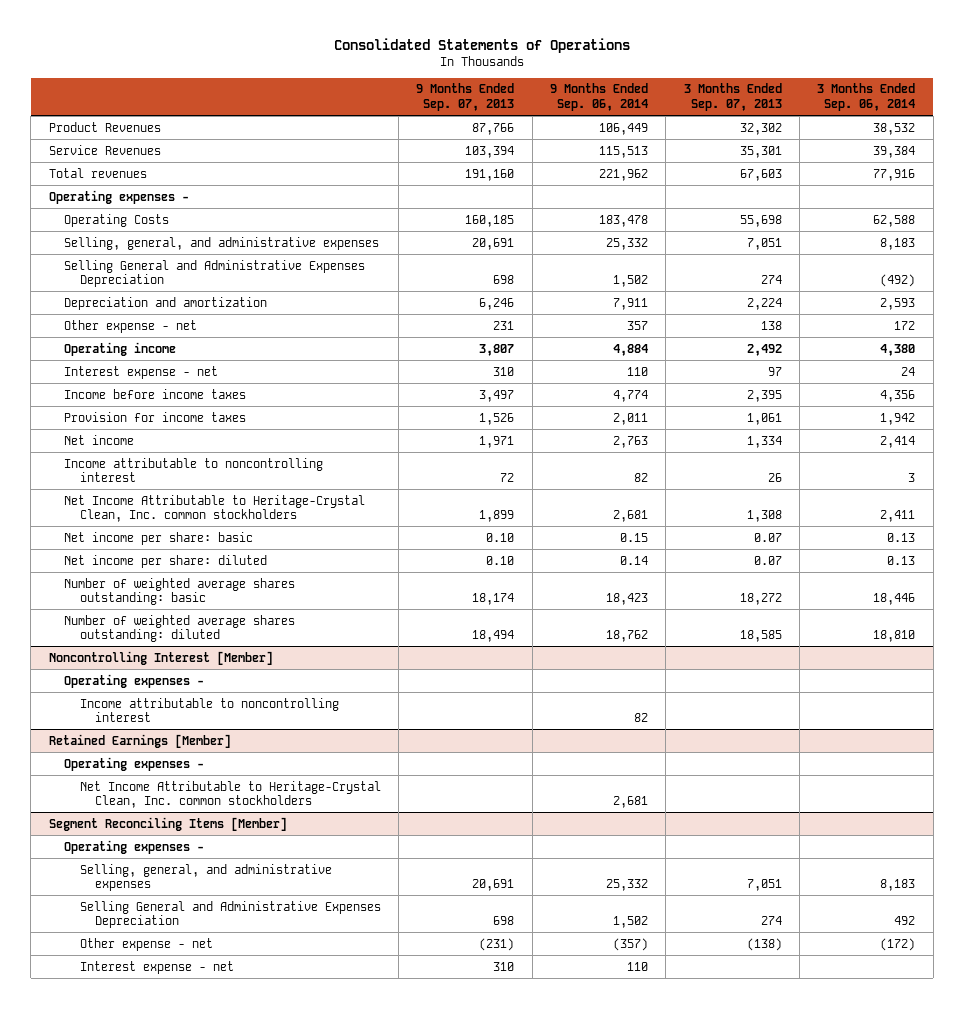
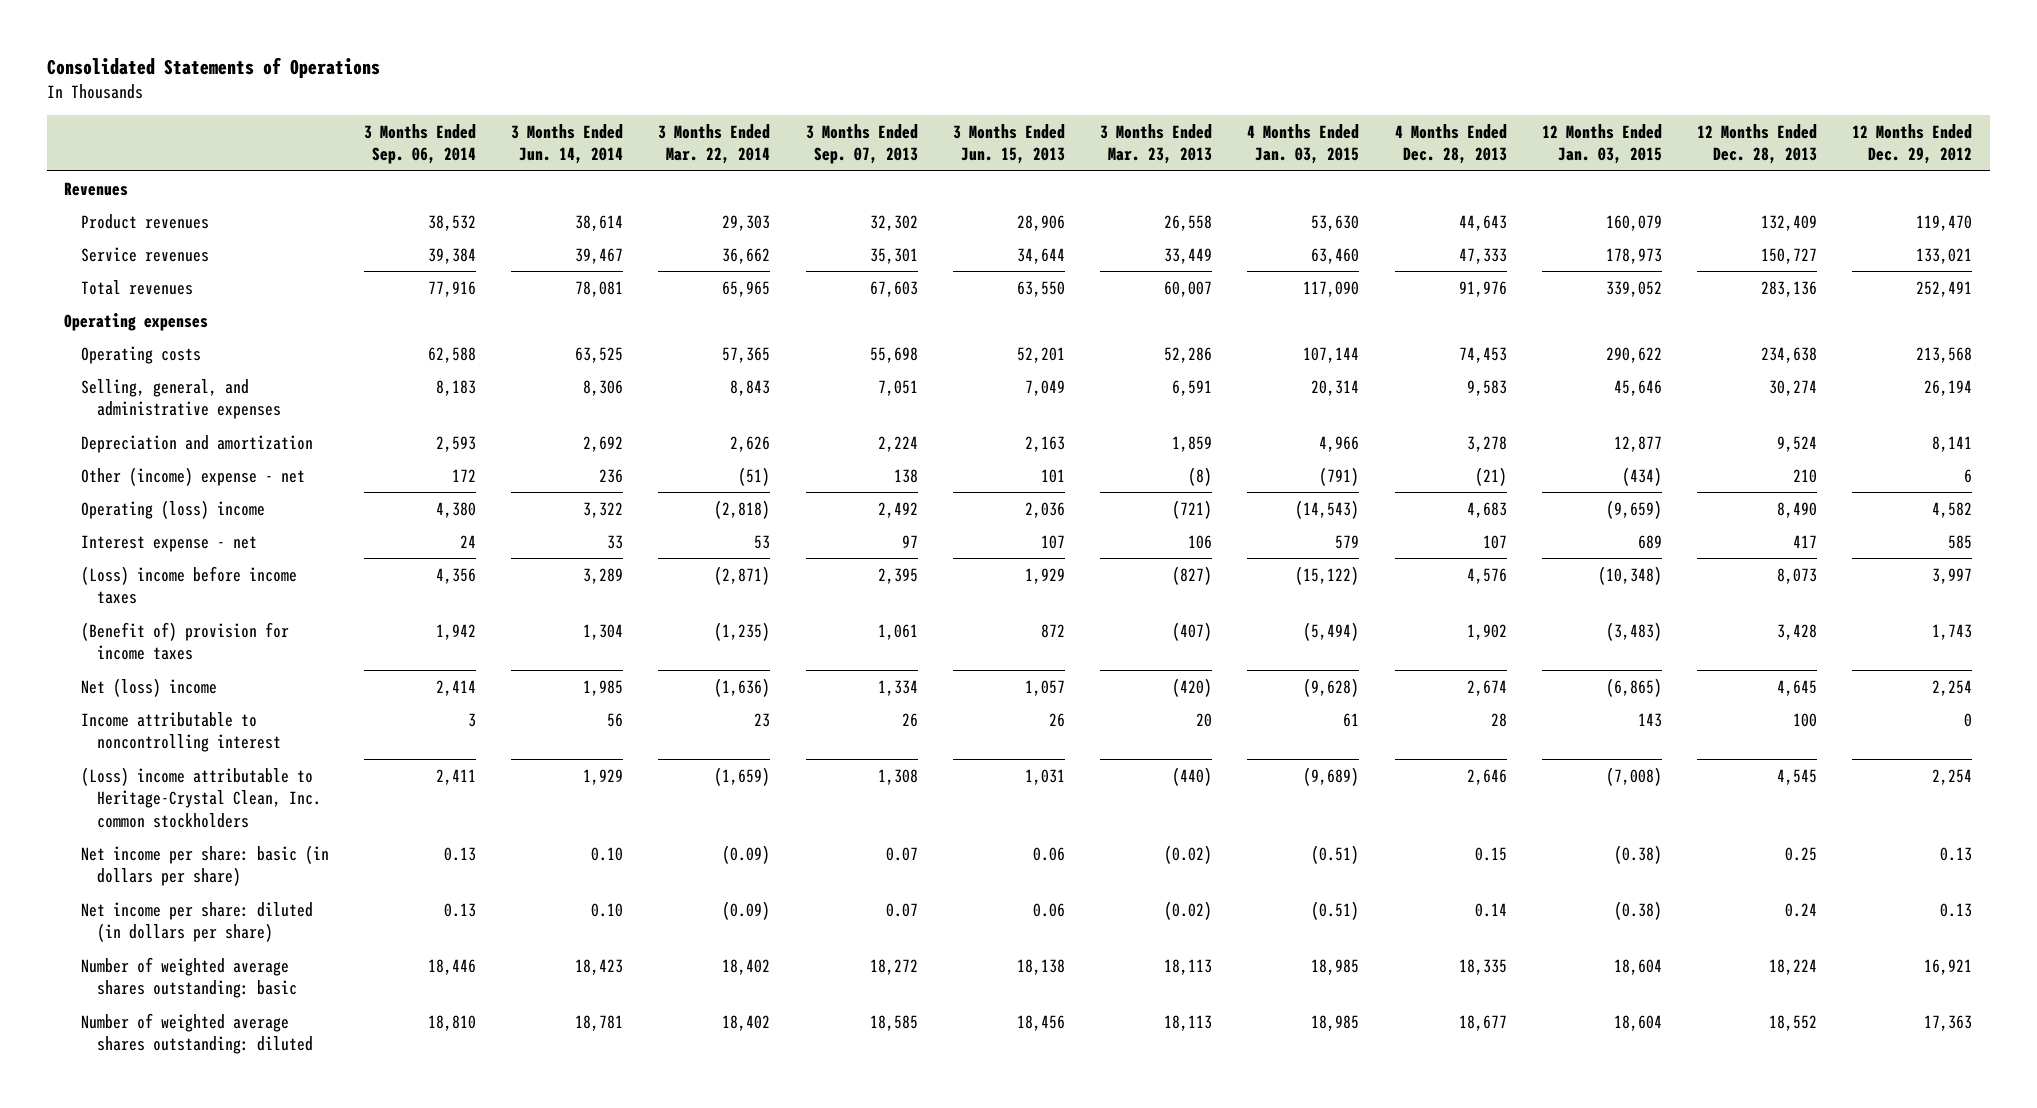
[416,83,515,111] 9 Months Ended Sep. 07, 2013 -> none
[550,83,649,111] 9 Months Ended Sep. 06, 2014 -> none
none -> [511,123,624,165] 3 Months Ended Jun. 14, 2014
none -> [658,123,771,165] 3 Months Ended Mar. 22, 2014
none -> [952,123,1065,165] 3 Months Ended Jun. 15, 2013
none -> [1100,123,1213,165] 3 Months Ended Mar. 23, 2013
none -> [1247,123,1360,165] 4 Months Ended Jan. 03, 2015
none -> [1394,123,1507,165] 4 Months Ended Dec. 28, 2013
none -> [1541,123,1662,165] 12 Months Ended Jan. 03, 2015
none -> [1697,123,1818,165] 12 Months Ended Dec. 28, 2013
none -> [1852,123,1973,165] 12 Months Ended Dec. 29, 2012
none -> [64,181,129,196] Revenues
[48,121,161,132] Product Revenues -> [80,213,209,229] Product revenues
[48,144,161,155] Service Revenues -> [80,246,209,262] Service revenues
[48,189,189,204] Operating expenses - -> [64,312,209,331] Operating expenses
[64,213,170,227] Operating Costs -> [80,345,201,364] Operating costs
[64,259,366,288] Selling General and Administrative Expenses Depreciation -> none
[64,319,198,333] Other expense - net -> [80,466,305,486] Other (income) expense - net
[64,341,177,356] Operating income -> [80,499,265,519] Operating (loss) income
[64,388,247,399] Income before income taxes -> [80,565,297,605] (Loss) income before income taxes
[64,411,247,422] Provision for income taxes -> [80,621,289,661] (Benefit of) provision for income taxes
[64,434,135,445] Net income -> [80,677,217,697] Net (loss) income
[64,494,366,523] Net Income Attributable to Heritage-Crystal Clean, Inc. common stockholders -> [80,766,322,828] (Loss) income attributable to Heritage-Crystal Clean, Inc. common stockholders
[64,531,254,545] Net income per share: basic -> [80,844,329,887] Net income per share: basic (in dollars per share)
[64,554,268,568] Net income per share: diluted -> [80,901,313,943] Net income per share: diluted (in dollars per share)
[48,650,273,665] Noncontrolling Interest [Member] -> none
[64,673,205,688] Operating expenses - -> none
[79,697,339,723] Income attributable to noncontrolling interest -> none
[48,733,231,748] Retained Earnings [Member] -> none
[64,756,205,771] Operating expenses - -> none
[79,780,381,809] Net Income Attributable to Heritage-Crystal Clean, Inc. common stockholders -> none
[48,816,287,831] Segment Reconciling Items [Member] -> none
[64,839,205,854] Operating expenses - -> none
[79,863,332,892] Selling, general, and administrative expenses -> none
[79,900,381,929] Selling General and Administrative Expenses Depreciation -> none
[79,937,213,951] Other expense - net -> none
[79,960,234,974] Interest expense - net -> none

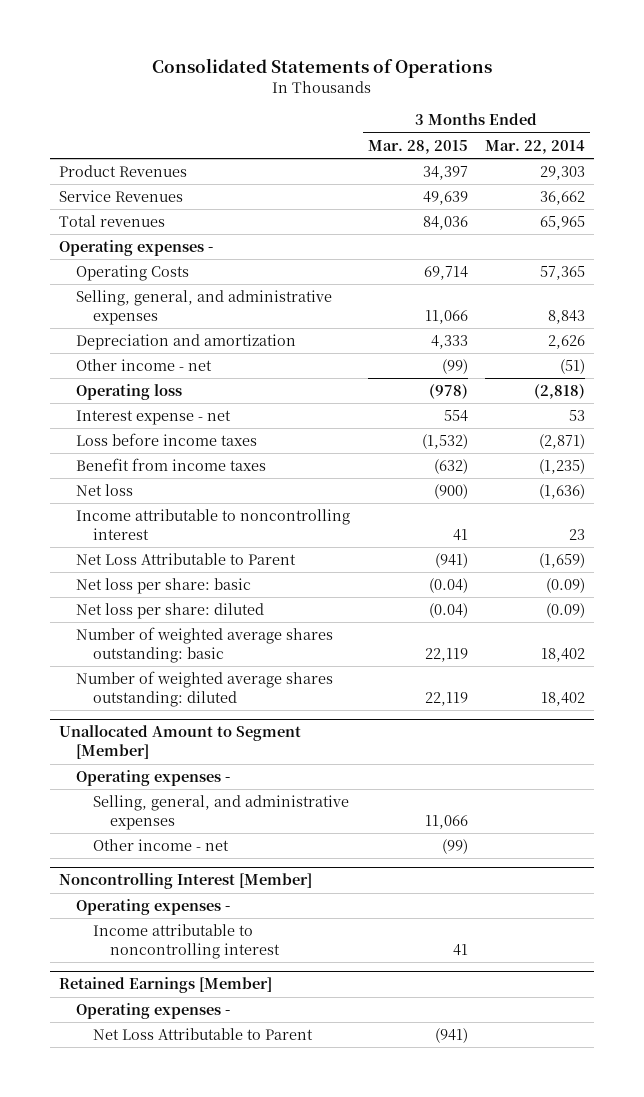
[363,123,476,165] 3 Months Ended Sep. 06, 2014 -> none
[511,123,624,165] 3 Months Ended Jun. 14, 2014 -> none
[805,123,918,165] 3 Months Ended Sep. 07, 2013 -> none
[952,123,1065,165] 3 Months Ended Jun. 15, 2013 -> none
[1100,123,1213,165] 3 Months Ended Mar. 23, 2013 -> none
[1247,123,1360,165] 4 Months Ended Jan. 03, 2015 -> none
[1394,123,1507,165] 4 Months Ended Dec. 28, 2013 -> none
[1541,123,1662,165] 12 Months Ended Jan. 03, 2015 -> none
[1697,123,1818,165] 12 Months Ended Dec. 28, 2013 -> none
[1852,123,1973,165] 12 Months Ended Dec. 29, 2012 -> none
none -> [367,139,468,154] Mar. 28, 2015
[64,181,129,196] Revenues -> none
[80,213,209,229] Product revenues -> [59,165,188,178] Product Revenues
[80,246,209,262] Service revenues -> [59,190,184,203] Service Revenues
[64,312,209,331] Operating expenses -> [59,240,214,257] Operating expenses -
[80,345,201,364] Operating costs -> [75,265,189,282] Operating Costs
[80,466,305,486] Other (income) expense - net -> [75,359,212,372] Other income - net
[80,499,265,519] Operating (loss) income -> [75,384,182,401] Operating loss
[80,565,297,605] (Loss) income before income taxes -> [75,433,257,447] Loss before income taxes
[80,621,289,661] (Benefit of) provision for income taxes -> [75,458,266,472] Benefit from income taxes
[80,677,217,697] Net (loss) income -> [75,484,133,497] Net loss
[80,766,322,828] (Loss) income attributable to Heritage-Crystal Clean, Inc. common stockholders -> [75,553,296,566] Net Loss Attributable to Parent
[80,844,329,887] Net income per share: basic (in dollars per share) -> [75,578,251,595] Net loss per share: basic
[80,901,313,943] Net income per share: diluted (in dollars per share) -> [75,603,264,620] Net loss per share: diluted
none -> [59,725,302,760] Unallocated Amount to Segment [Member]
none -> [75,770,230,787] Operating expenses -
none -> [92,795,349,830] Selling, general, and administrative expenses
none -> [92,839,229,852] Other income - net
none -> [59,873,313,890] Noncontrolling Interest [Member]
none -> [75,899,230,916] Operating expenses -
none -> [92,924,280,959] Income attributable to noncontrolling interest
none -> [59,977,273,994] Retained Earnings [Member]
none -> [75,1003,230,1020] Operating expenses -
none -> [92,1028,313,1041] Net Loss Attributable to Parent

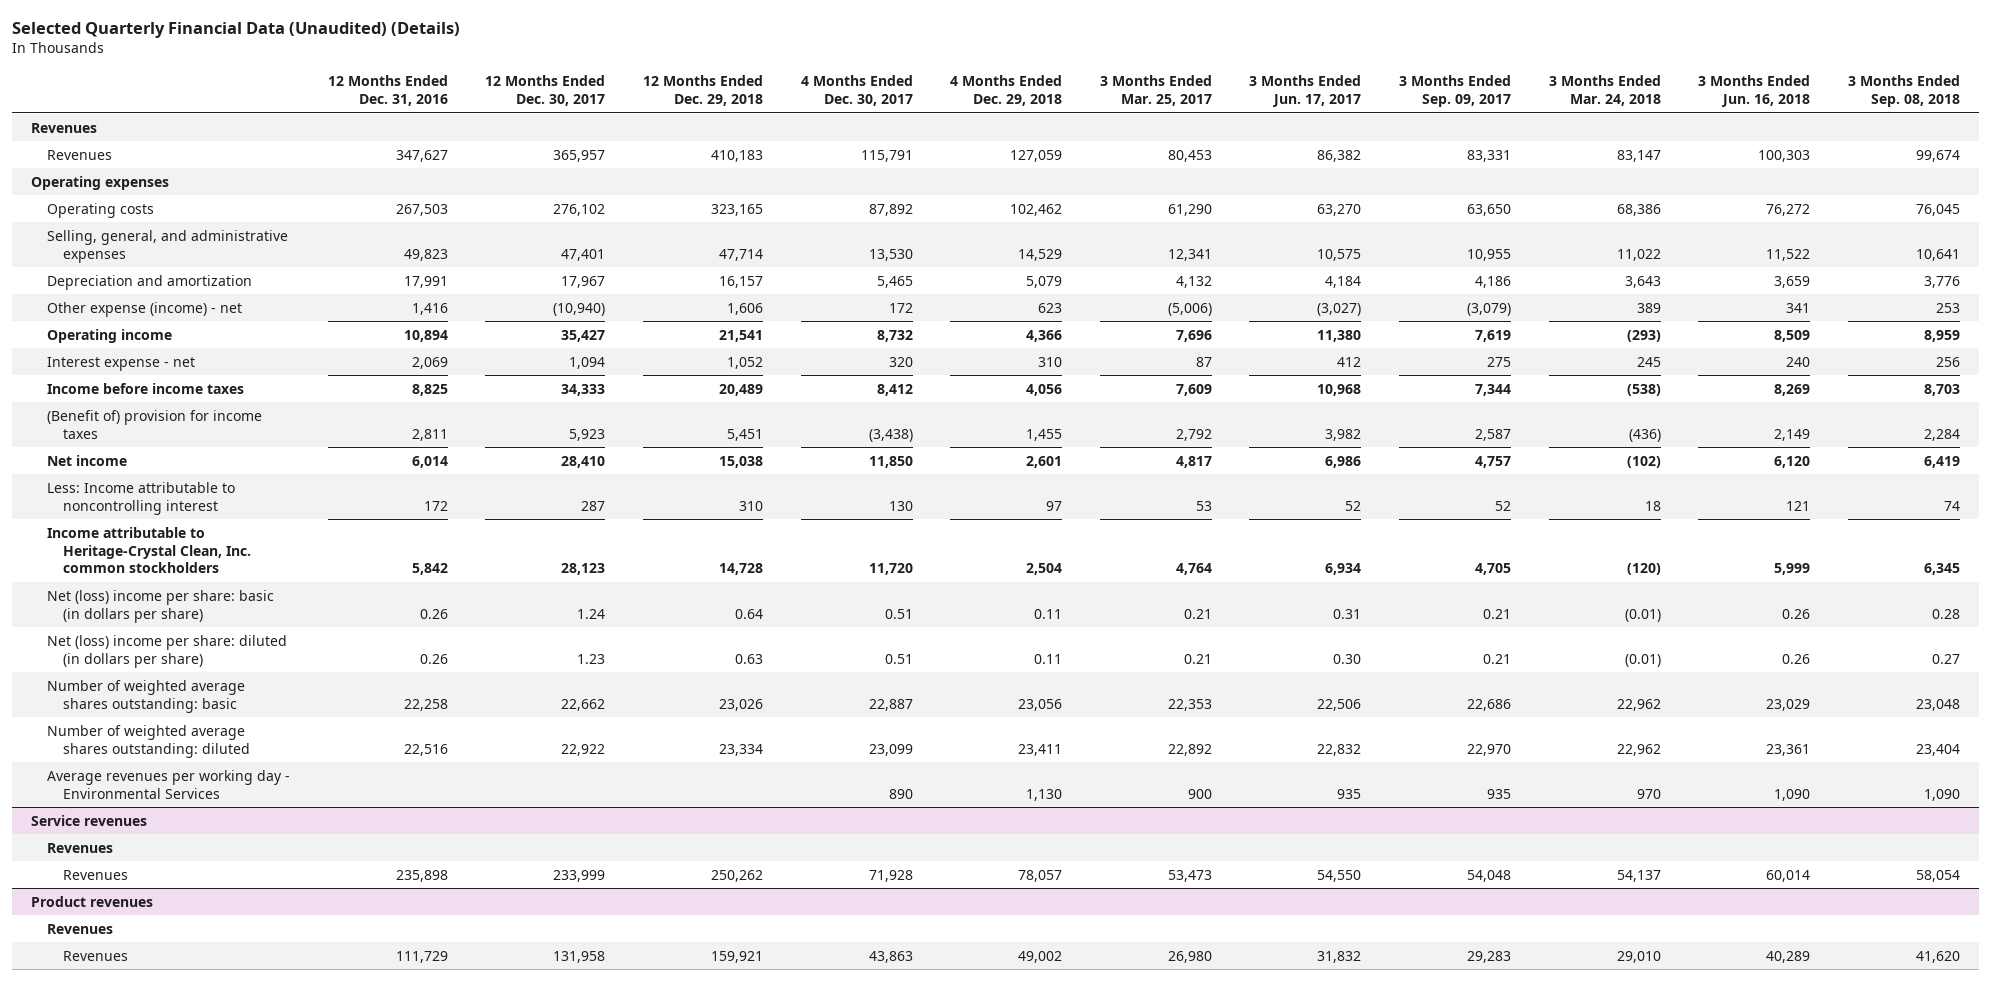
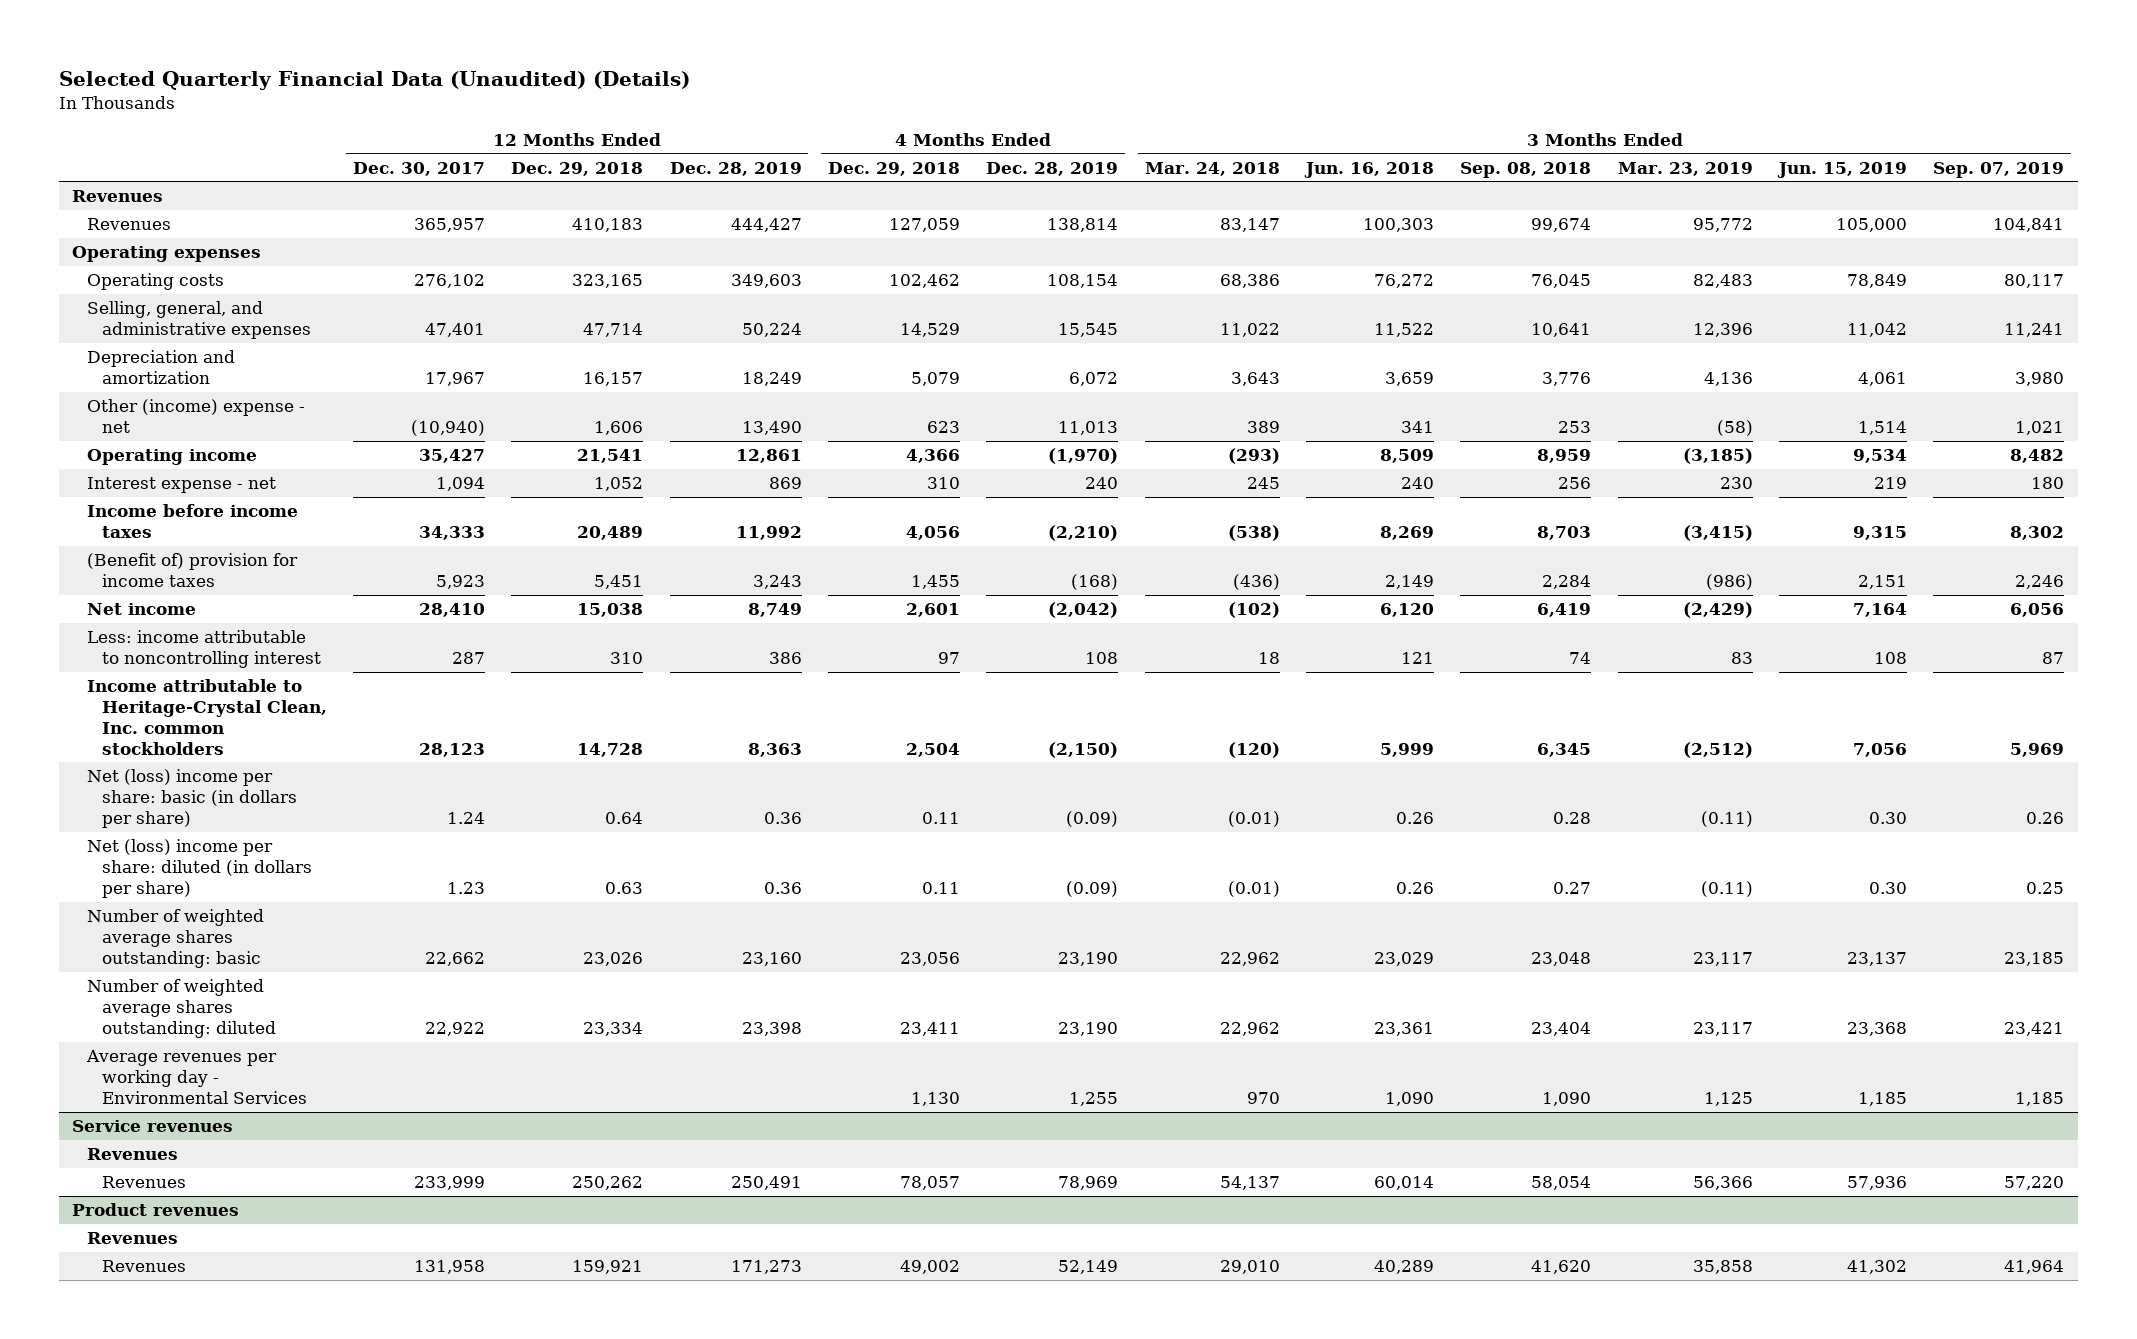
[327,75,448,107] 12 Months Ended Dec. 31, 2016 -> none
[800,75,913,107] 4 Months Ended Dec. 30, 2017 -> none
[1099,75,1212,107] 3 Months Ended Mar. 25, 2017 -> none
[1249,75,1362,108] 3 Months Ended Jun. 17, 2017 -> none
[1399,75,1512,108] 3 Months Ended Sep. 09, 2017 -> none
none -> [669,161,802,176] Dec. 28, 2019
none -> [986,161,1119,176] Dec. 28, 2019
none -> [1617,161,1753,176] Mar. 23, 2019
none -> [1777,161,1908,178] Jun. 15, 2019
none -> [1933,161,2065,178] Sep. 07, 2019
[47,301,243,317] Other expense (income) - net -> [87,399,306,434] Other (income) expense - net
[47,481,236,515] Less: Income attributable to noncontrolling interest -> [87,630,321,669] Less: income attributable to noncontrolling interest

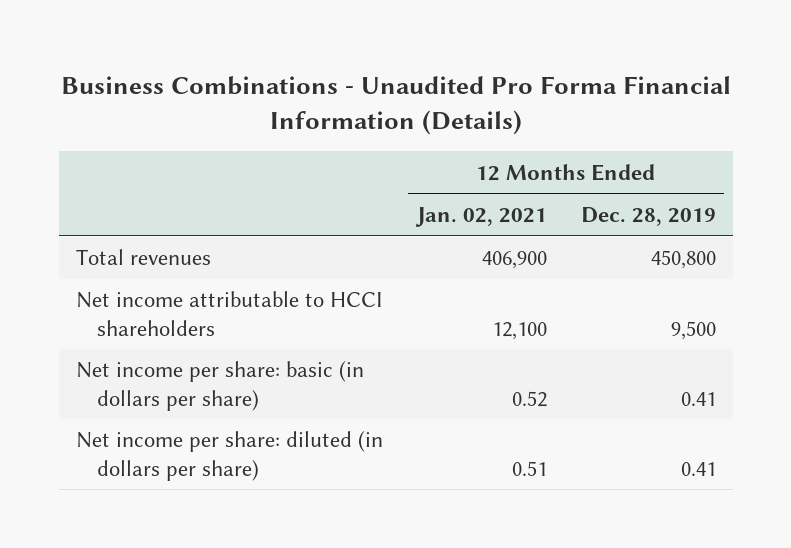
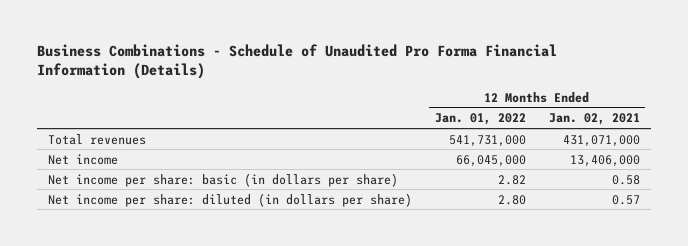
[60,75,731,135] Business Combinations - Unaudited Pro Forma Financial Information (Details) -> [36,43,557,80] Business Combinations - Schedule of Unaudited Pro Forma Financial Information (Details)
[580,206,716,226] Dec. 28, 2019 -> none
none -> [434,113,526,126] Jan. 01, 2022
[481,251,547,270] 406,900 -> [562,134,640,147] 431,071,000
[75,291,383,336] Net income attributable to HCCI shareholders -> [47,153,118,165] Net income
[491,321,547,340] 12,100 -> [569,154,640,167] 13,406,000
[511,390,547,407] 0.52 -> [611,174,640,185] 0.58
[511,460,547,476] 0.51 -> [611,194,640,205] 0.57

